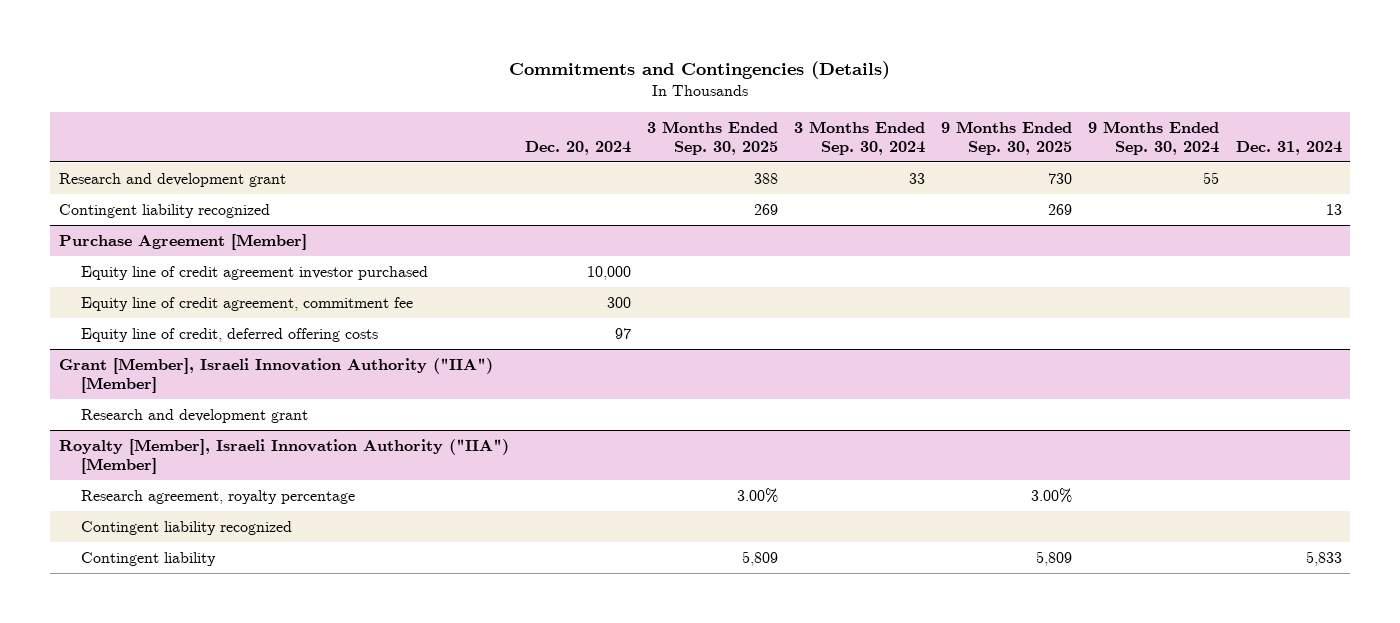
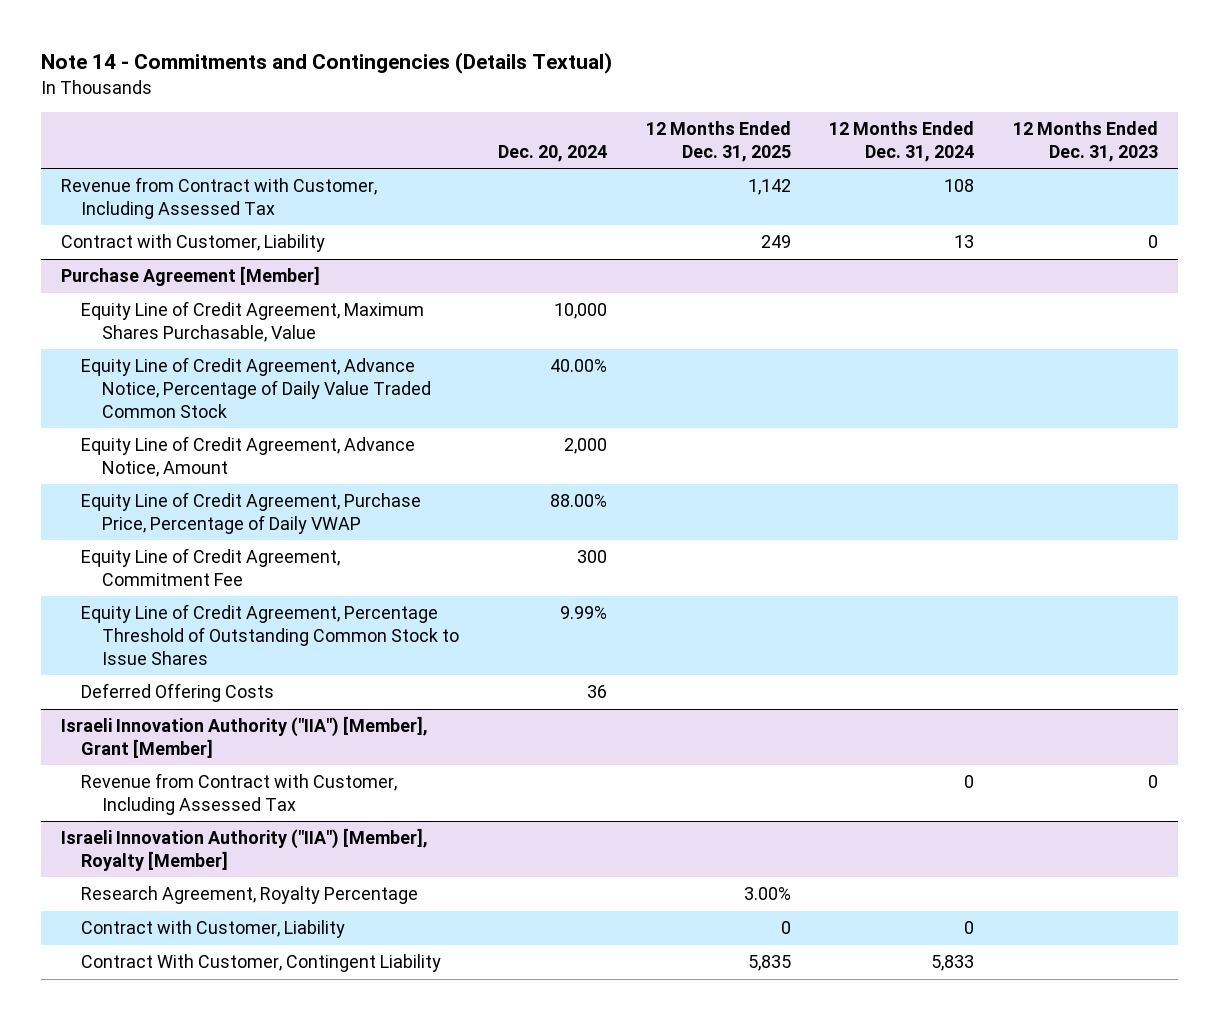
[509,60,891,79] Commitments and Contingencies (Details) -> [41,52,613,75] Note 14 - Commitments and Contingencies (Details Textual)
[646,120,778,155] 3 Months Ended Sep. 30, 2025 -> none
[794,120,926,155] 3 Months Ended Sep. 30, 2024 -> none
[941,120,1073,155] 9 Months Ended Sep. 30, 2025 -> none
[1088,120,1220,155] 9 Months Ended Sep. 30, 2024 -> none
[1235,140,1342,155] Dec. 31, 2024 -> none
none -> [645,121,791,162] 12 Months Ended Dec. 31, 2025
none -> [829,121,975,162] 12 Months Ended Dec. 31, 2024
none -> [1013,121,1159,162] 12 Months Ended Dec. 31, 2023
[58,172,286,187] Research and development grant -> [60,177,377,219] Revenue from Contract with Customer, Including Assessed Tax
[58,203,270,218] Contingent liability recognized -> [60,234,325,253] Contract with Customer, Liability
[81,327,379,342] Equity line of credit, deferred offering costs -> none
[81,265,429,280] Equity line of credit agreement investor purchased -> [81,301,425,342] Equity Line of Credit Agreement, Maximum Shares Purchasable, Value
none -> [81,357,431,418] Equity Line of Credit Agreement, Advance Notice, Percentage of Daily Value Traded Common Stock
none -> [81,436,416,477] Equity Line of Credit Agreement, Advance Notice, Amount
none -> [81,492,422,534] Equity Line of Credit Agreement, Purchase Price, Percentage of Daily VWAP
[81,296,414,311] Equity line of credit agreement, commitment fee -> [81,548,341,586] Equity Line of Credit Agreement, Commitment Fee
none -> [81,604,459,665] Equity Line of Credit Agreement, Percentage Threshold of Outstanding Common Stock to Issue Shares
none -> [81,683,275,703] Deferred Offering Costs
[58,357,493,393] Grant [Member], Israeli Innovation Authority ("IIA") [Member] -> [60,716,428,758] Israeli Innovation Authority ("IIA") [Member], Grant [Member]
[81,408,309,423] Research and development grant -> [81,773,398,815] Revenue from Contract with Customer, Including Assessed Tax
[58,438,509,474] Royalty [Member], Israeli Innovation Authority ("IIA") [Member] -> [60,828,428,871] Israeli Innovation Authority ("IIA") [Member], Royalty [Member]
[81,489,356,504] Research agreement, royalty percentage -> [81,886,419,905] Research Agreement, Royalty Percentage
[81,520,293,535] Contingent liability recognized -> [81,920,346,939] Contract with Customer, Liability
[81,551,217,566] Contingent liability -> [81,954,442,973] Contract With Customer, Contingent Liability

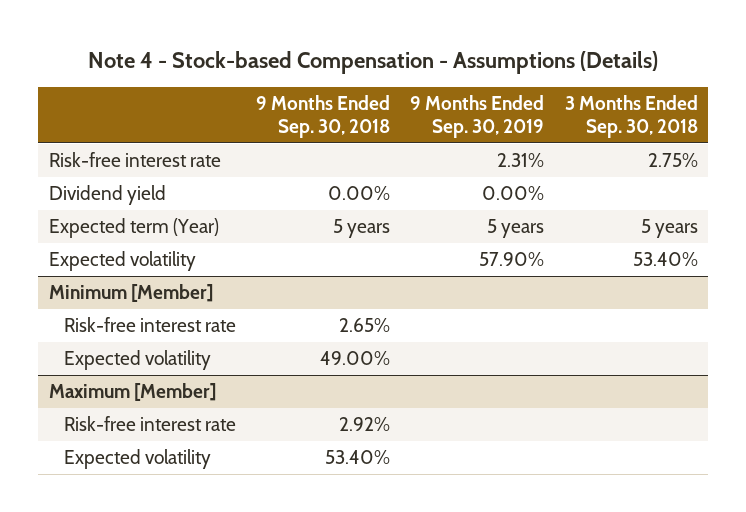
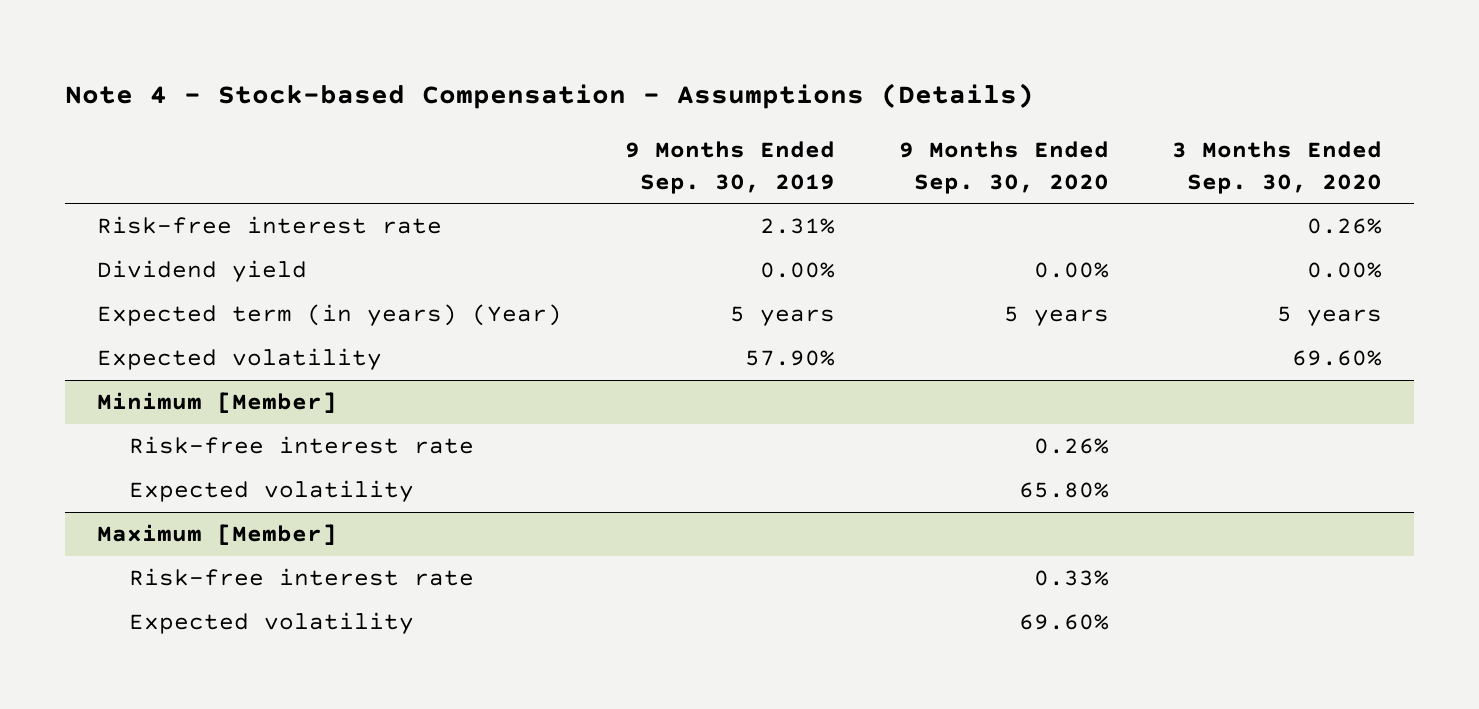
[256,95,391,138] 9 Months Ended Sep. 30, 2018 -> none
[564,95,698,138] 3 Months Ended Sep. 30, 2018 -> none
none -> [898,141,1109,194] 9 Months Ended Sep. 30, 2020
none -> [1172,141,1383,194] 3 Months Ended Sep. 30, 2020
[48,218,219,239] Expected term (Year) -> [97,304,563,327] Expected term (in years) (Year)

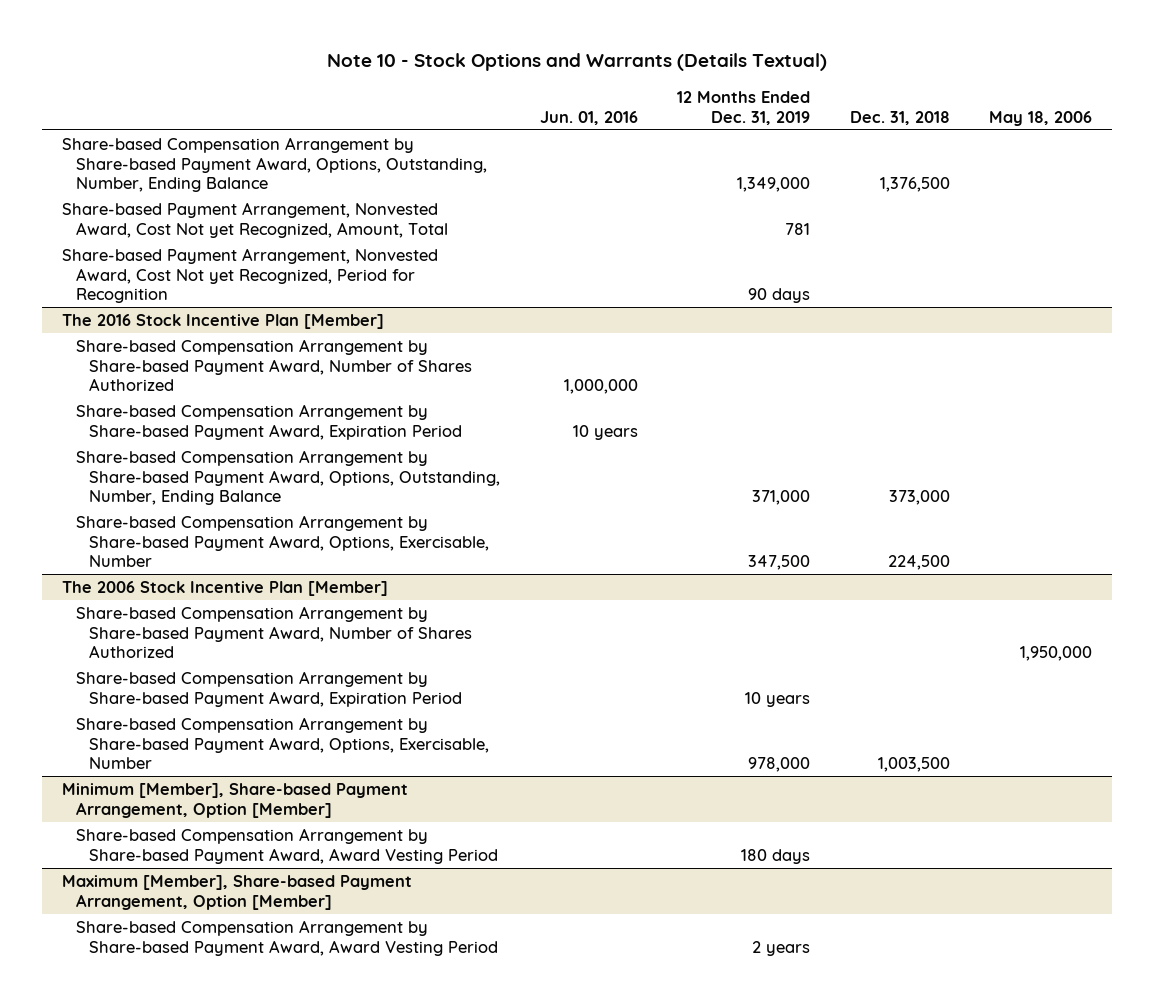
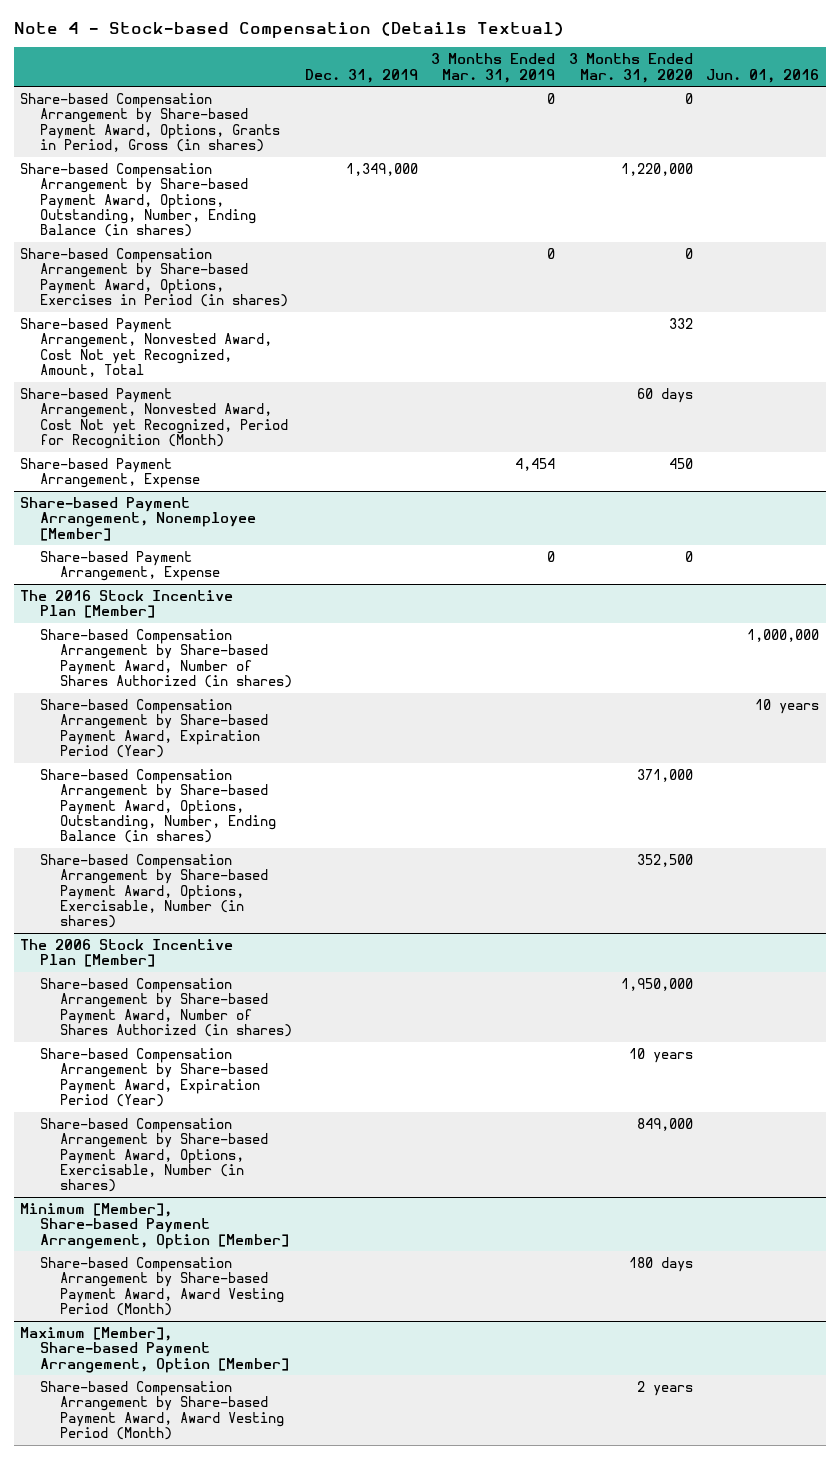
[326,53,827,72] Note 10 - Stock Options and Warrants (Details Textual) -> [13,22,564,39] Note 4 - Stock-based Compensation (Details Textual)
[677,90,811,125] 12 Months Ended Dec. 31, 2019 -> none
[849,110,950,125] Dec. 31, 2018 -> none
[989,110,1093,126] May 18, 2006 -> none
none -> [305,68,419,83] Dec. 31, 2019
none -> [431,53,556,83] 3 Months Ended Mar. 31, 2019
none -> [568,53,693,83] 3 Months Ended Mar. 31, 2020
none -> [20,92,280,153] Share-based Compensation Arrangement by Share-based Payment Award, Options, Grants in Period, Gross (in shares)
[61,136,487,193] Share-based Compensation Arrangement by Share-based Payment Award, Options, Outstanding, Number, Ending Balance -> [20,162,256,238] Share-based Compensation Arrangement by Share-based Payment Award, Options, Outstanding, Number, Ending Balance (in shares)
none -> [20,247,288,308] Share-based Compensation Arrangement by Share-based Payment Award, Options, Exercises in Period (in shares)
[61,247,438,304] Share-based Payment Arrangement, Nonvested Award, Cost Not yet Recognized, Period for Recognition -> [20,387,288,450] Share-based Payment Arrangement, Nonvested Award, Cost Not yet Recognized, Period for Recognition (Month)
none -> [20,457,200,489] Share-based Payment Arrangement, Expense
none -> [20,496,256,541] Share-based Payment Arrangement, Nonemployee [Member]
none -> [39,550,220,582] Share-based Payment Arrangement, Expense
[75,338,473,392] Share-based Compensation Arrangement by Share-based Payment Award, Number of Shares Authorized -> [39,628,292,689] Share-based Compensation Arrangement by Share-based Payment Award, Number of Shares Authorized (in shares)
[75,403,463,440] Share-based Compensation Arrangement by Share-based Payment Award, Expiration Period -> [39,698,268,759] Share-based Compensation Arrangement by Share-based Payment Award, Expiration Period (Year)
[75,449,501,506] Share-based Compensation Arrangement by Share-based Payment Award, Options, Outstanding, Number, Ending Balance -> [39,768,276,844] Share-based Compensation Arrangement by Share-based Payment Award, Options, Outstanding, Number, Ending Balance (in shares)
[75,514,490,568] Share-based Compensation Arrangement by Share-based Payment Award, Options, Exercisable, Number -> [39,853,268,929] Share-based Compensation Arrangement by Share-based Payment Award, Options, Exercisable, Number (in shares)
[75,605,473,659] Share-based Compensation Arrangement by Share-based Payment Award, Number of Shares Authorized -> [39,977,292,1038] Share-based Compensation Arrangement by Share-based Payment Award, Number of Shares Authorized (in shares)
[75,670,463,707] Share-based Compensation Arrangement by Share-based Payment Award, Expiration Period -> [39,1047,268,1108] Share-based Compensation Arrangement by Share-based Payment Award, Expiration Period (Year)
[75,716,490,770] Share-based Compensation Arrangement by Share-based Payment Award, Options, Exercisable, Number -> [39,1117,268,1193] Share-based Compensation Arrangement by Share-based Payment Award, Options, Exercisable, Number (in shares)
[75,827,499,864] Share-based Compensation Arrangement by Share-based Payment Award, Award Vesting Period -> [39,1256,284,1317] Share-based Compensation Arrangement by Share-based Payment Award, Award Vesting Period (Month)
[75,919,499,956] Share-based Compensation Arrangement by Share-based Payment Award, Award Vesting Period -> [39,1380,284,1441] Share-based Compensation Arrangement by Share-based Payment Award, Award Vesting Period (Month)

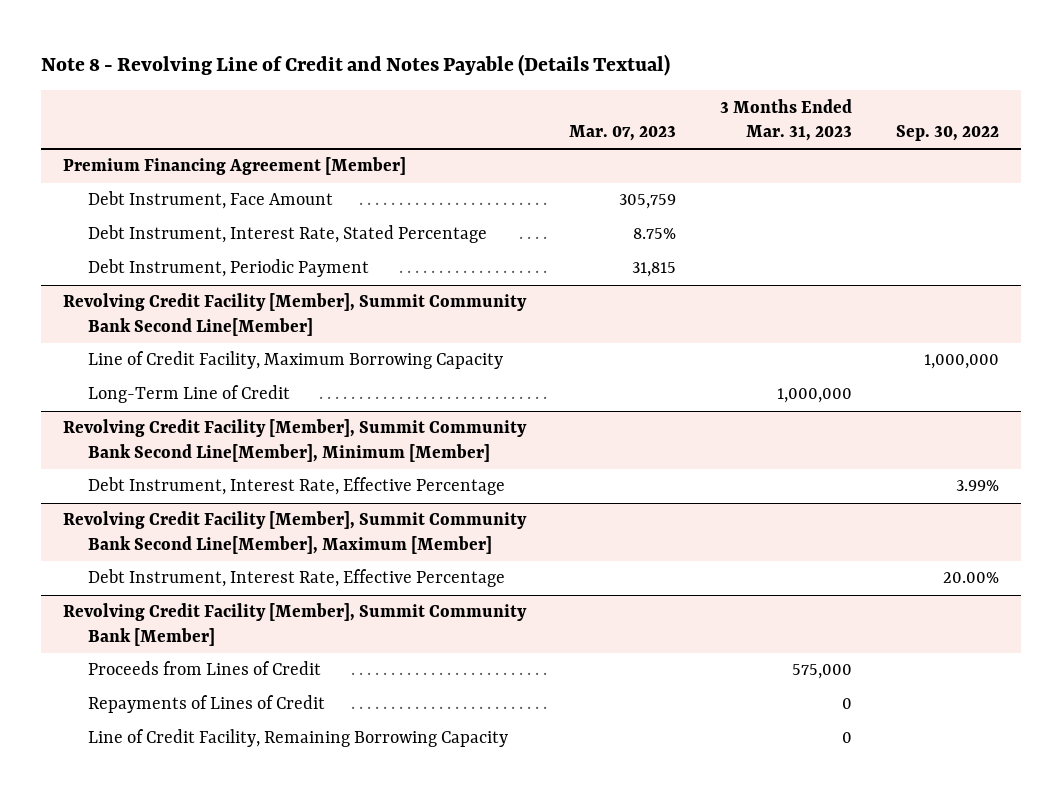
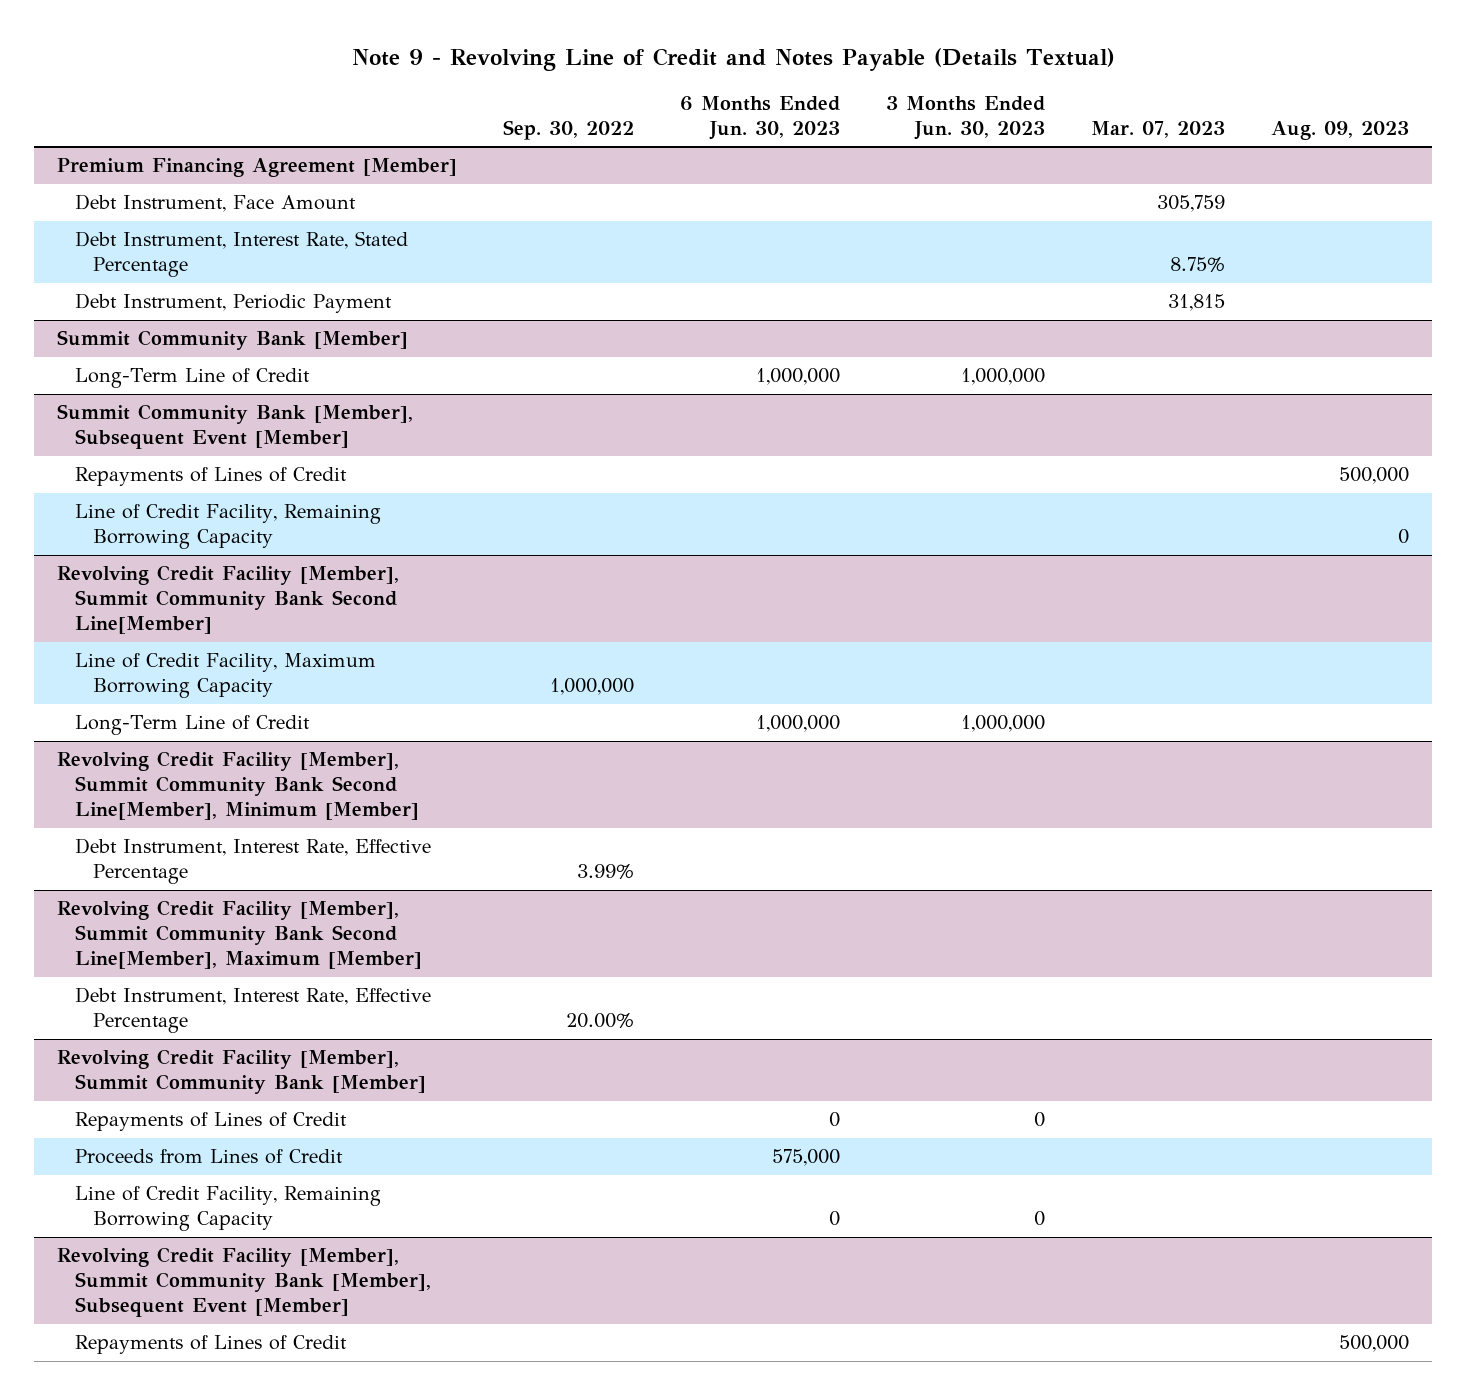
[40,53,670,76] Note 8 - Revolving Line of Credit and Notes Payable (Details Textual) -> [351,47,1115,71] Note 9 - Revolving Line of Credit and Notes Payable (Details Textual)
[720,98,853,141] 3 Months Ended Mar. 31, 2023 -> none
none -> [679,96,840,140] 6 Months Ended Jun. 30, 2023
none -> [885,96,1045,140] 3 Months Ended Jun. 30, 2023
none -> [1270,120,1409,140] Aug. 09, 2023
none -> [57,330,409,351] Summit Community Bank [Member]
none -> [75,368,311,389] Long-Term Line of Credit
none -> [57,404,414,450] Summit Community Bank [Member], Subsequent Event [Member]
none -> [75,467,348,487] Repayments of Lines of Credit
none -> [75,504,382,550] Line of Credit Facility, Remaining Borrowing Capacity
[88,661,322,676] Proceeds from Lines of Credit -> [75,1149,344,1165] Proceeds from Lines of Credit
none -> [57,1247,432,1317] Revolving Credit Facility [Member], Summit Community Bank [Member], Subsequent Event [Member]
none -> [75,1335,348,1355] Repayments of Lines of Credit

